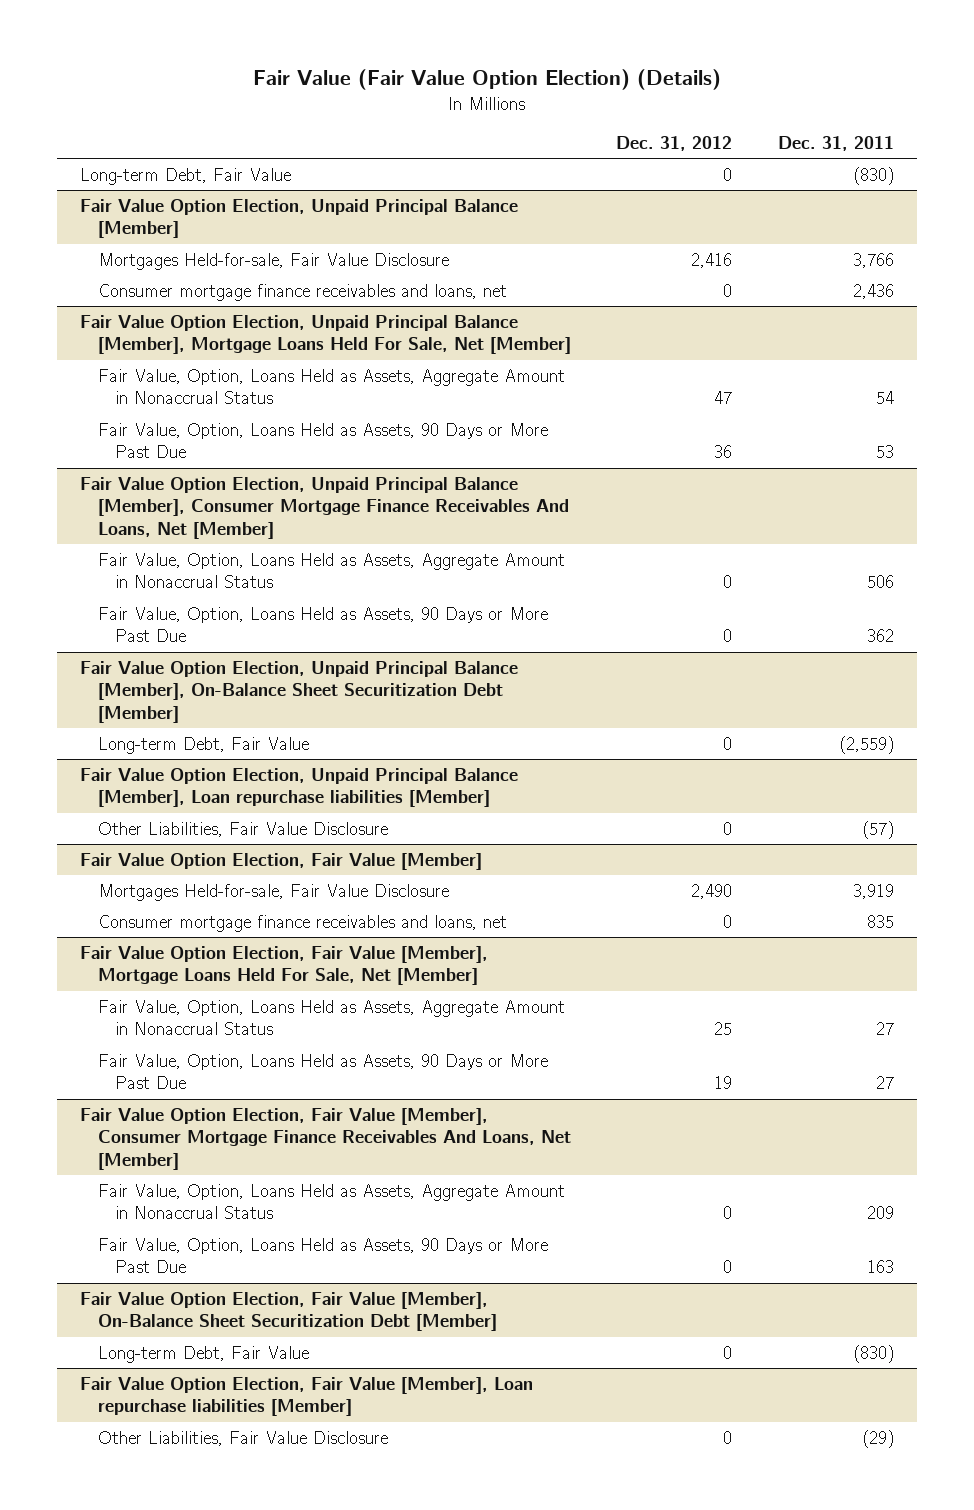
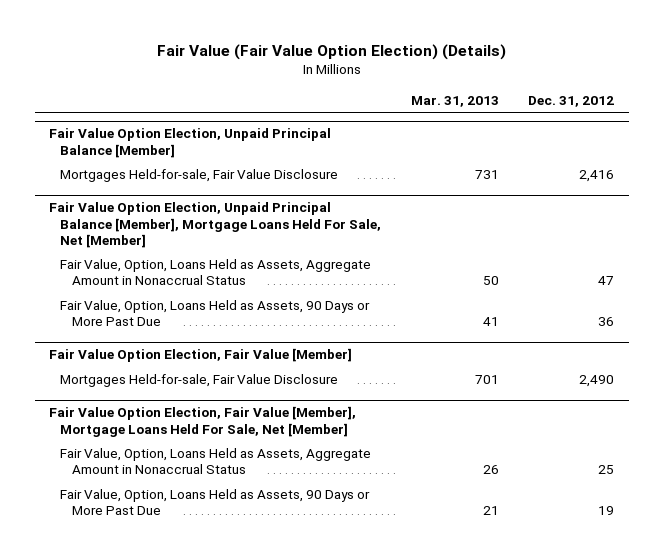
[777,136,894,152] Dec. 31, 2011 -> none
none -> [410,95,499,107] Mar. 31, 2013
[79,167,291,185] Long-term Debt, Fair Value -> none
[97,283,507,301] Consumer mortgage finance receivables and loans, net -> none
[79,476,569,540] Fair Value Option Election, Unpaid Principal Balance [Member], Consumer Mortgage Finance Receivables And Loans, Net [Member] -> none
[97,552,565,589] Fair Value, Option, Loans Held as Assets, Aggregate Amount in Nonaccrual Status -> none
[97,606,548,643] Fair Value, Option, Loans Held as Assets, 90 Days or More Past Due -> none
[79,660,518,724] Fair Value Option Election, Unpaid Principal Balance [Member], On-Balance Sheet Securitization Debt [Member] -> none
[97,736,309,754] Long-term Debt, Fair Value -> none
[79,767,518,808] Fair Value Option Election, Unpaid Principal Balance [Member], Loan repurchase liabilities [Member] -> none
[97,821,388,837] Other Liabilities, Fair Value Disclosure -> none
[97,914,507,932] Consumer mortgage finance receivables and loans, net -> none
[79,1107,571,1171] Fair Value Option Election, Fair Value [Member], Consumer Mortgage Finance Receivables And Loans, Net [Member] -> none
[97,1183,565,1220] Fair Value, Option, Loans Held as Assets, Aggregate Amount in Nonaccrual Status -> none
[97,1237,548,1274] Fair Value, Option, Loans Held as Assets, 90 Days or More Past Due -> none
[79,1291,497,1332] Fair Value Option Election, Fair Value [Member], On-Balance Sheet Securitization Debt [Member] -> none
[97,1345,309,1363] Long-term Debt, Fair Value -> none
[79,1376,533,1417] Fair Value Option Election, Fair Value [Member], Loan repurchase liabilities [Member] -> none
[97,1430,388,1446] Other Liabilities, Fair Value Disclosure -> none

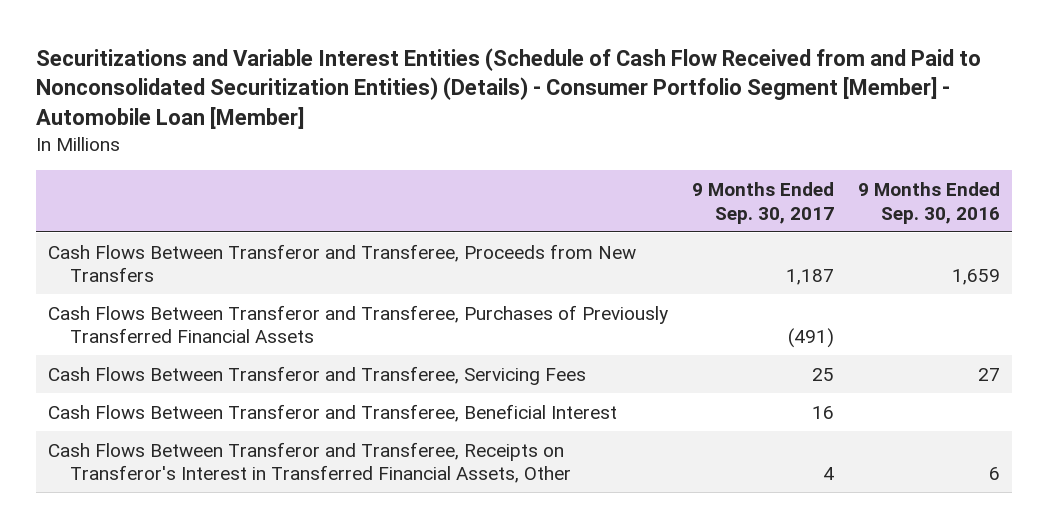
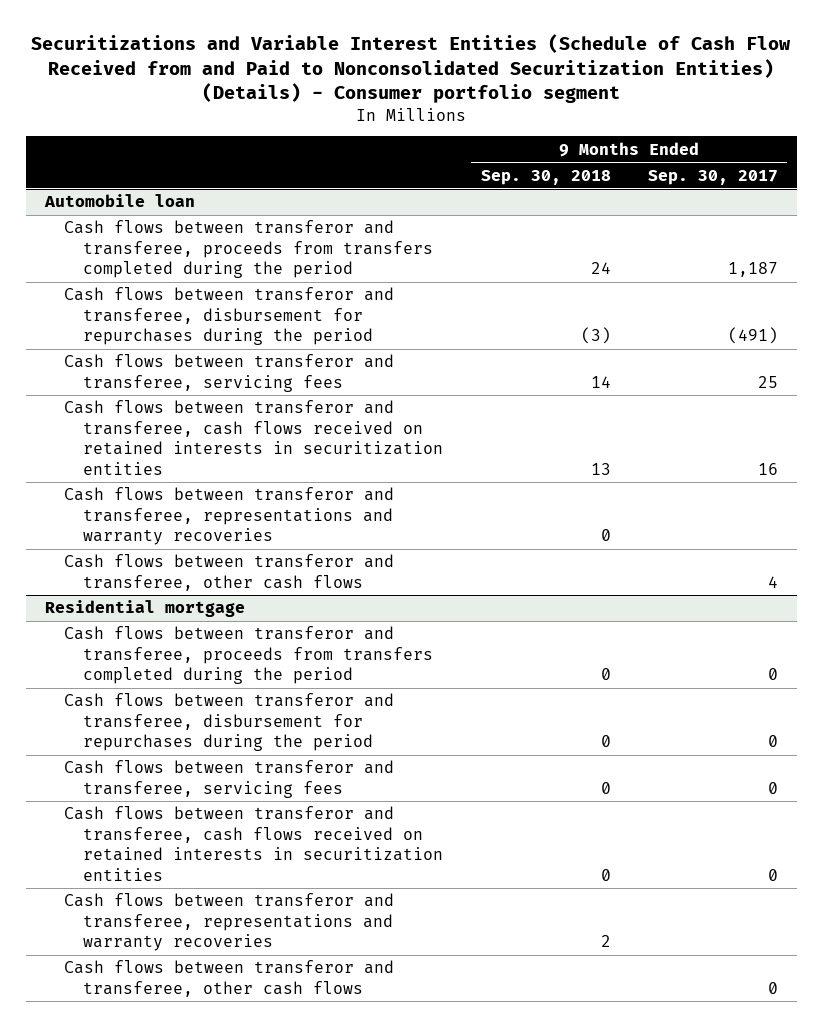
[35,47,981,130] Securitizations and Variable Interest Entities (Schedule of Cash Flow Received from and Paid to Nonconsolidated Securitization Entities) (Details) - Consumer Portfolio Segment [Member] - Automobile Loan [Member] -> [31,34,792,104] Securitizations and Variable Interest Entities (Schedule of Cash Flow Received from and Paid to Nonconsolidated Securitization Entities) (Details) - Consumer portfolio segment
[858,182,1001,224] 9 Months Ended Sep. 30, 2016 -> none
none -> [480,169,611,185] Sep. 30, 2018
none -> [43,194,195,208] Automobile loan
[48,243,637,283] Cash Flows Between Transferor and Transferee, Proceeds from New Transfers -> [63,220,434,279] Cash flows between transferor and transferee, proceeds from transfers completed during the period
[48,304,669,344] Cash Flows Between Transferor and Transferee, Purchases of Previously Transferred Financial Assets -> [63,287,394,346] Cash flows between transferor and transferee, disbursement for repurchases during the period
[48,365,587,385] Cash Flows Between Transferor and Transferee, Servicing Fees -> [63,354,394,392] Cash flows between transferor and transferee, servicing fees
[48,403,618,422] Cash Flows Between Transferor and Transferee, Beneficial Interest -> [63,400,444,475] Cash flows between transferor and transferee, cash flows received on retained interests in securitization entities
none -> [63,487,394,546] Cash flows between transferor and transferee, representations and warranty recoveries
[48,441,571,484] Cash Flows Between Transferor and Transferee, Receipts on Transferor's Interest in Transferred Financial Assets, Other -> [63,554,394,591] Cash flows between transferor and transferee, other cash flows
none -> [44,600,245,618] Residential mortgage
none -> [63,626,434,685] Cash flows between transferor and transferee, proceeds from transfers completed during the period
none -> [63,693,394,752] Cash flows between transferor and transferee, disbursement for repurchases during the period
none -> [63,760,394,798] Cash flows between transferor and transferee, servicing fees
none -> [63,806,444,881] Cash flows between transferor and transferee, cash flows received on retained interests in securitization entities
none -> [63,893,394,952] Cash flows between transferor and transferee, representations and warranty recoveries
none -> [63,960,394,997] Cash flows between transferor and transferee, other cash flows

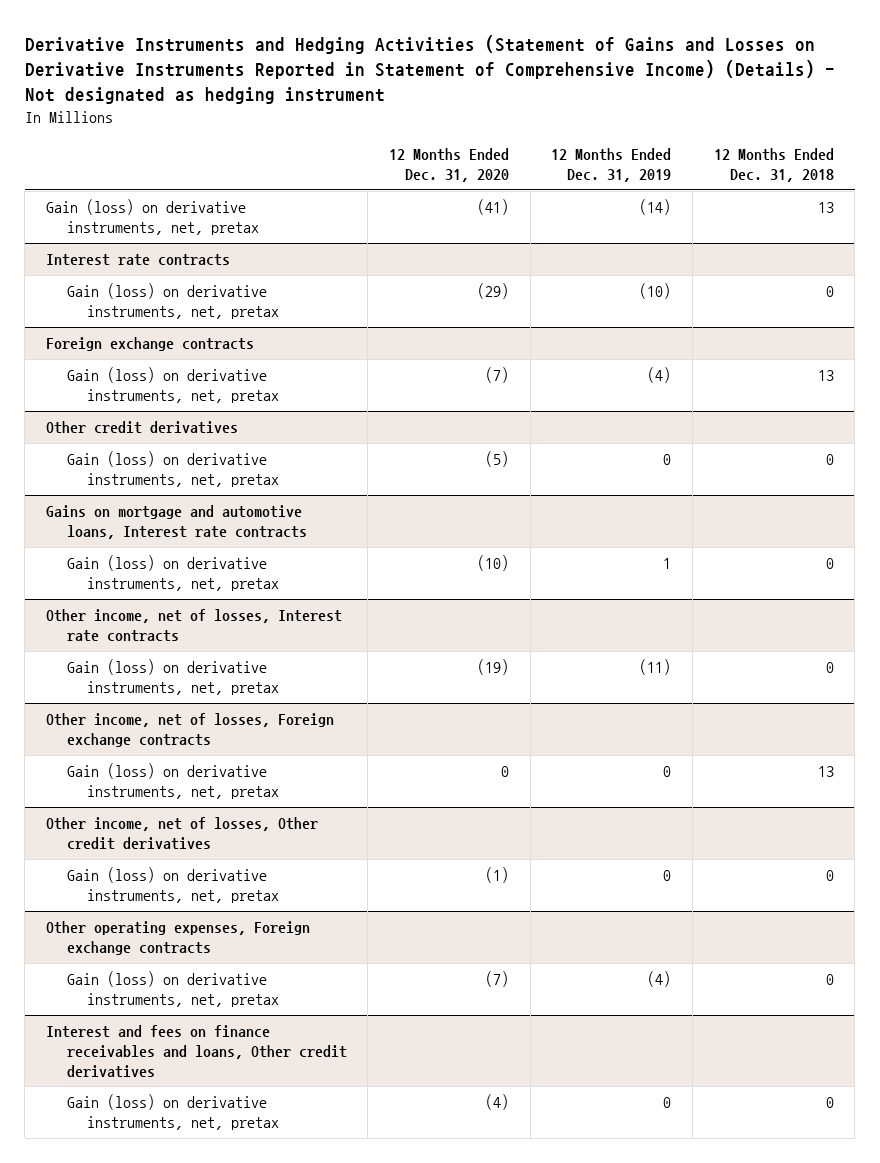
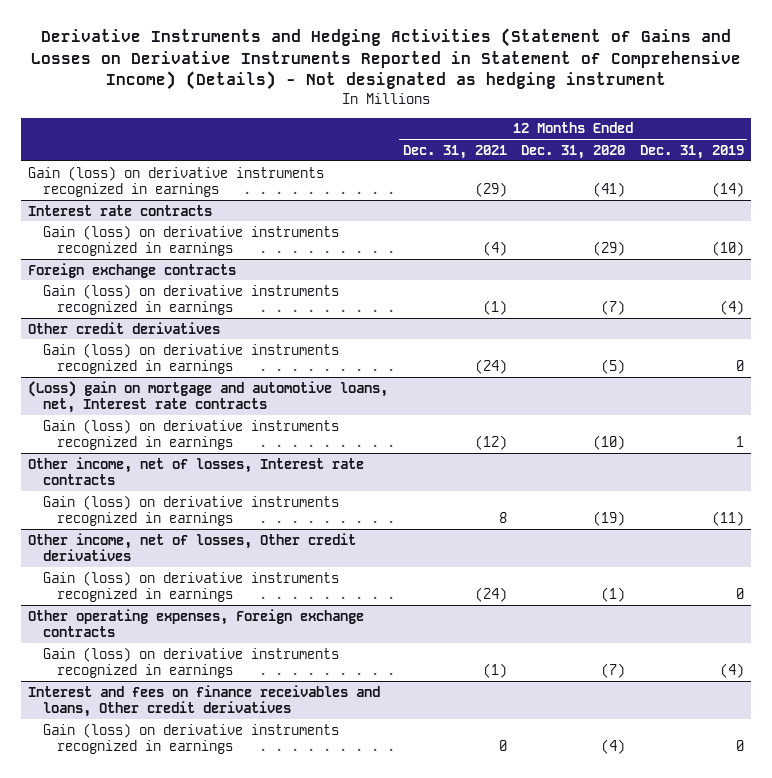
[713,148,834,183] 12 Months Ended Dec. 31, 2018 -> none
none -> [402,144,507,159] Dec. 31, 2021
[46,199,259,235] Gain (loss) on derivative instruments, net, pretax -> [28,165,325,197] Gain (loss) on derivative instruments recognized in earnings
[66,283,280,319] Gain (loss) on derivative instruments, net, pretax -> [42,224,339,256] Gain (loss) on derivative instruments recognized in earnings
[66,367,280,403] Gain (loss) on derivative instruments, net, pretax -> [42,283,339,315] Gain (loss) on derivative instruments recognized in earnings
[66,451,280,487] Gain (loss) on derivative instruments, net, pretax -> [42,342,339,374] Gain (loss) on derivative instruments recognized in earnings
[46,505,307,539] Gains on mortgage and automotive loans, Interest rate contracts -> [28,380,389,413] (Loss) gain on mortgage and automotive loans, net, Interest rate contracts
[66,555,280,591] Gain (loss) on derivative instruments, net, pretax -> [42,418,339,450] Gain (loss) on derivative instruments recognized in earnings
[46,713,335,747] Other income, net of losses, Foreign exchange contracts -> none
[66,763,280,799] Gain (loss) on derivative instruments, net, pretax -> none
[66,659,280,695] Gain (loss) on derivative instruments, net, pretax -> [42,494,339,526] Gain (loss) on derivative instruments recognized in earnings
[66,867,280,903] Gain (loss) on derivative instruments, net, pretax -> [42,570,339,602] Gain (loss) on derivative instruments recognized in earnings
[66,971,280,1007] Gain (loss) on derivative instruments, net, pretax -> [42,646,339,678] Gain (loss) on derivative instruments recognized in earnings
[66,1094,280,1130] Gain (loss) on derivative instruments, net, pretax -> [42,722,339,754] Gain (loss) on derivative instruments recognized in earnings

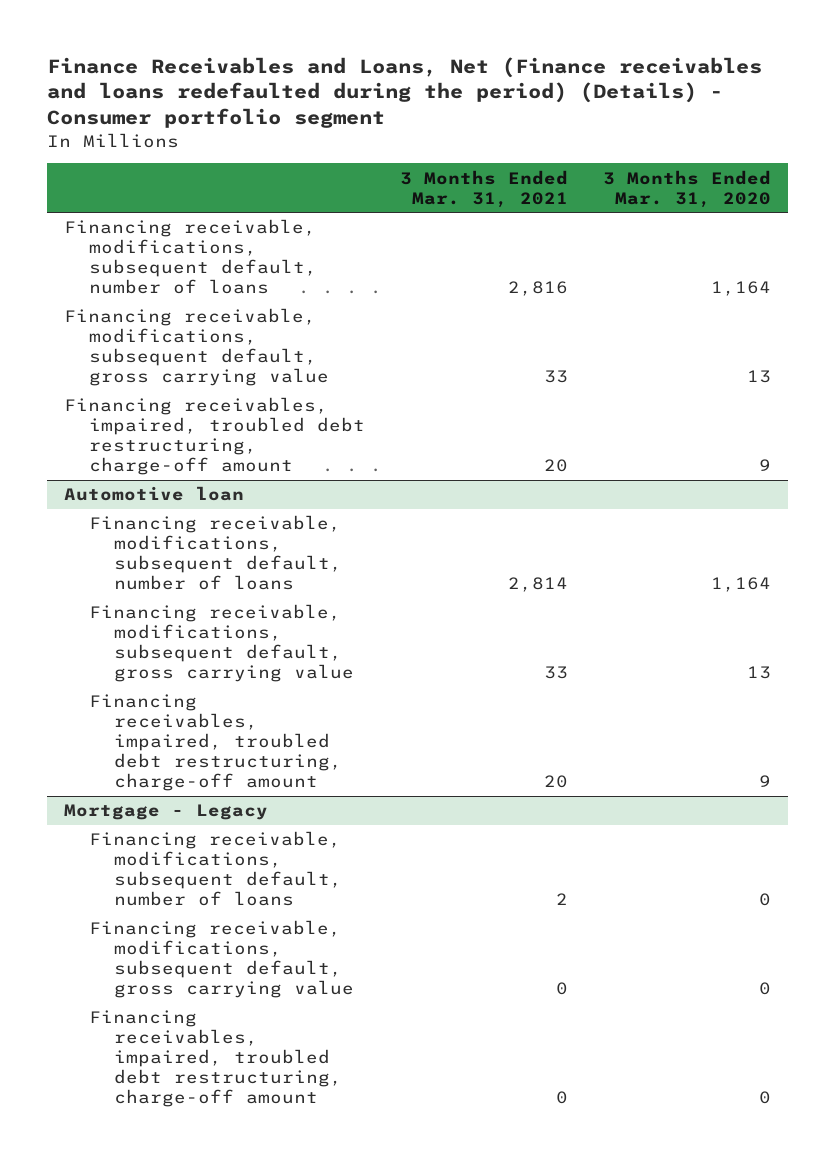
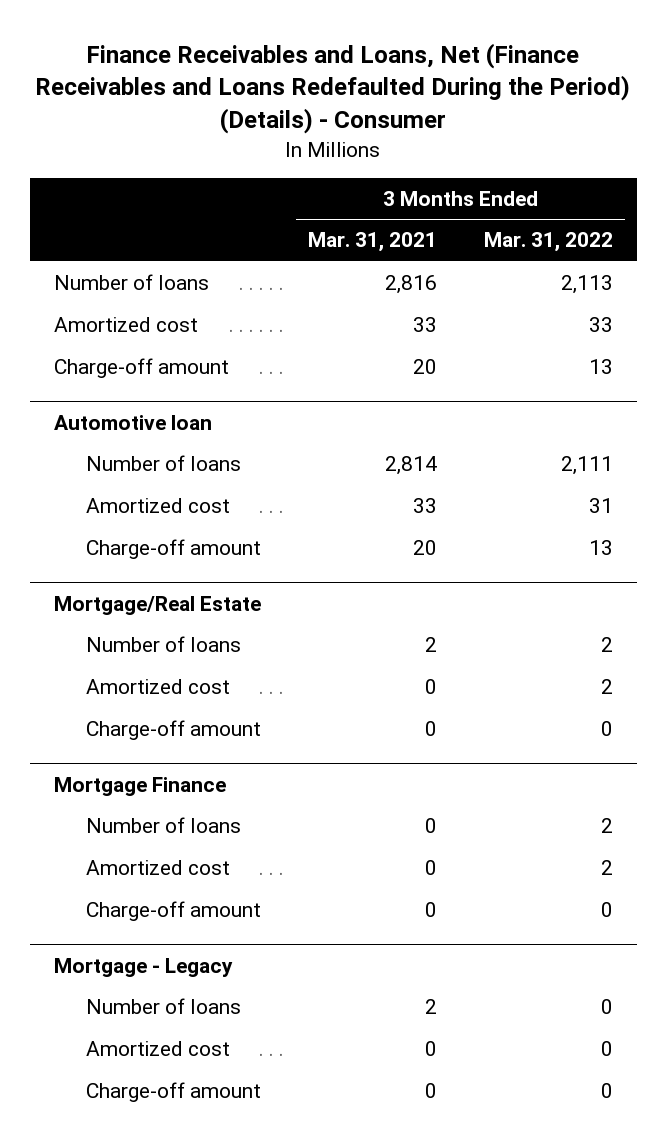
[46,56,762,129] Finance Receivables and Loans, Net (Finance receivables and loans redefaulted during the period) (Details) - Consumer portfolio segment -> [35,42,631,135] Finance Receivables and Loans, Net (Finance Receivables and Loans Redefaulted During the Period) (Details) - Consumer
[602,169,771,208] 3 Months Ended Mar. 31, 2020 -> none
none -> [484,232,614,253] Mar. 31, 2022
[64,219,318,294] Financing receivable, modifications, subsequent default, number of loans -> [53,274,209,291] Number of loans
[64,308,330,386] Financing receivable, modifications, subsequent default, gross carrying value -> [53,317,198,333] Amortized cost
[64,397,366,475] Financing receivables, impaired, troubled debt restructuring, charge-off amount -> [53,358,229,379] Charge-off amount
[89,515,342,590] Financing receivable, modifications, subsequent default, number of loans -> [85,455,241,472] Number of loans
[89,604,354,682] Financing receivable, modifications, subsequent default, gross carrying value -> [85,498,230,514] Amortized cost
[89,694,342,791] Financing receivables, impaired, troubled debt restructuring, charge-off amount -> [85,539,261,560] Charge-off amount
none -> [53,595,261,615] Mortgage/Real Estate
none -> [85,636,241,653] Number of loans
none -> [85,679,230,695] Amortized cost
none -> [85,720,261,741] Charge-off amount
none -> [53,776,226,796] Mortgage Finance
none -> [85,817,241,834] Number of loans
none -> [85,860,230,876] Amortized cost
none -> [85,901,261,922] Charge-off amount
[89,831,342,906] Financing receivable, modifications, subsequent default, number of loans -> [85,998,241,1015] Number of loans
[89,920,354,998] Financing receivable, modifications, subsequent default, gross carrying value -> [85,1041,230,1057] Amortized cost
[89,1010,342,1107] Financing receivables, impaired, troubled debt restructuring, charge-off amount -> [85,1082,261,1103] Charge-off amount

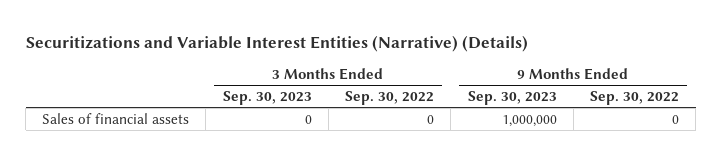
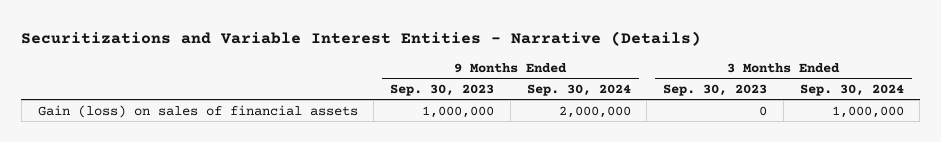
[25,35,528,53] Securitizations and Variable Interest Entities (Narrative) (Details) -> [21,31,702,47] Securitizations and Variable Interest Entities - Narrative (Details)
[345,91,435,106] Sep. 30, 2022 -> none
[589,91,679,106] Sep. 30, 2022 -> none
none -> [526,84,631,97] Sep. 30, 2024
none -> [799,84,904,97] Sep. 30, 2024
[42,112,190,124] Sales of financial assets -> [37,104,358,118] Gain (loss) on sales of financial assets

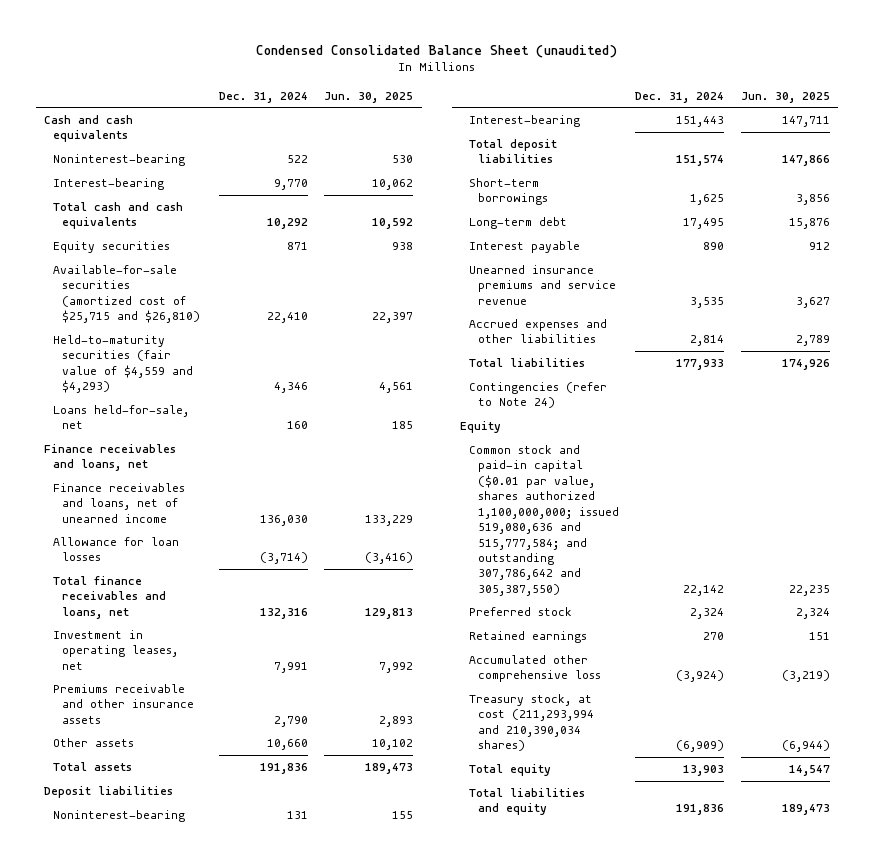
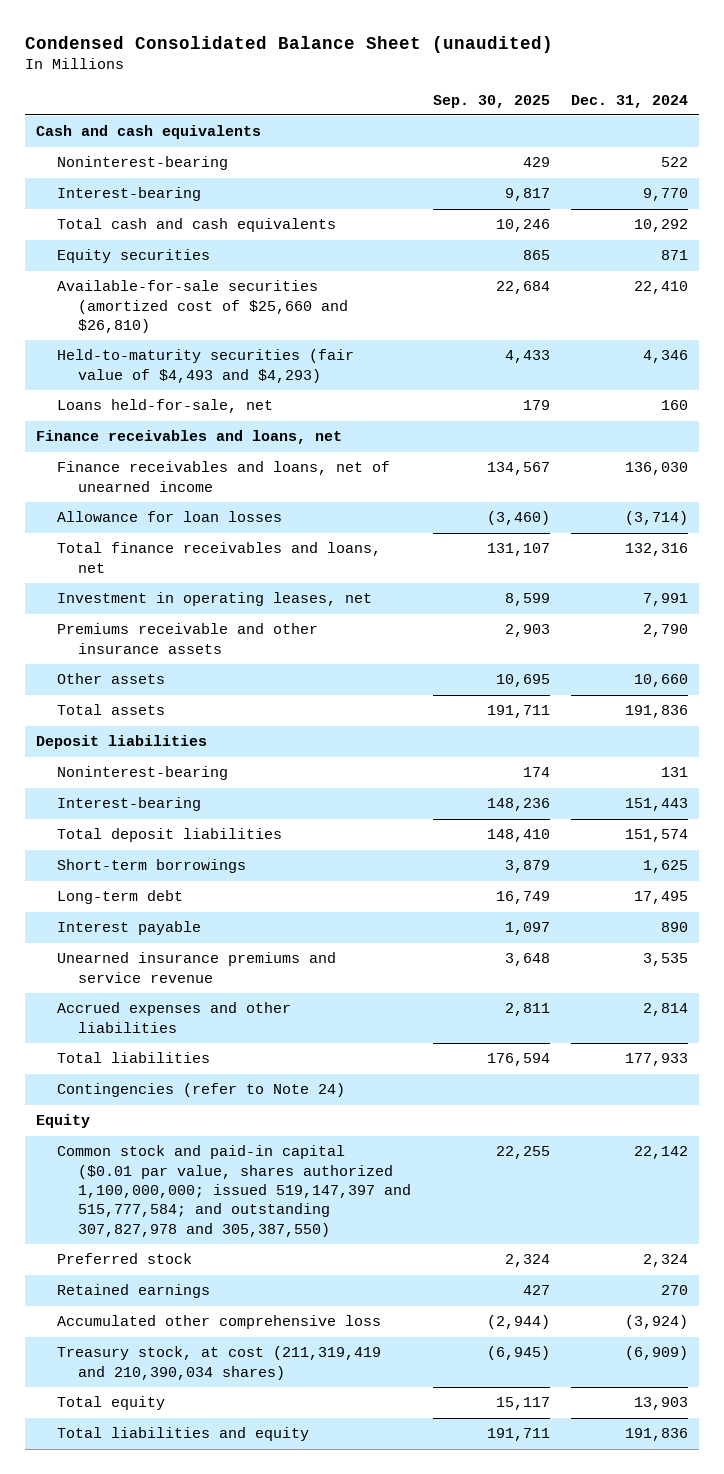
[324,91,414,103] Jun. 30, 2025 -> none
none -> [432,94,550,108] Sep. 30, 2025
[52,265,200,324] Available-for-sale securities (amortized cost of $25,715 and $26,810) -> [57,280,349,333] Available-for-sale securities (amortized cost of $25,660 and $26,810)
[52,335,193,394] Held-to-maturity securities (fair value of $4,559 and $4,293) -> [57,349,355,383] Held-to-maturity securities (fair value of $4,493 and $4,293)
[469,445,620,596] Common stock and paid-in capital ($0.01 par value, shares authorized 1,100,000,000; issued 519,080,636 and 515,777,584; and outstanding 307,786,642 and 305,387,550) -> [57,1145,412,1237] Common stock and paid-in capital ($0.01 par value, shares authorized 1,100,000,000; issued 519,147,397 and 515,777,584; and outstanding 307,827,978 and 305,387,550)
[469,694,595,752] Treasury stock, at cost (211,293,994 and 210,390,034 shares) -> [57,1346,382,1380] Treasury stock, at cost (211,319,419 and 210,390,034 shares)

